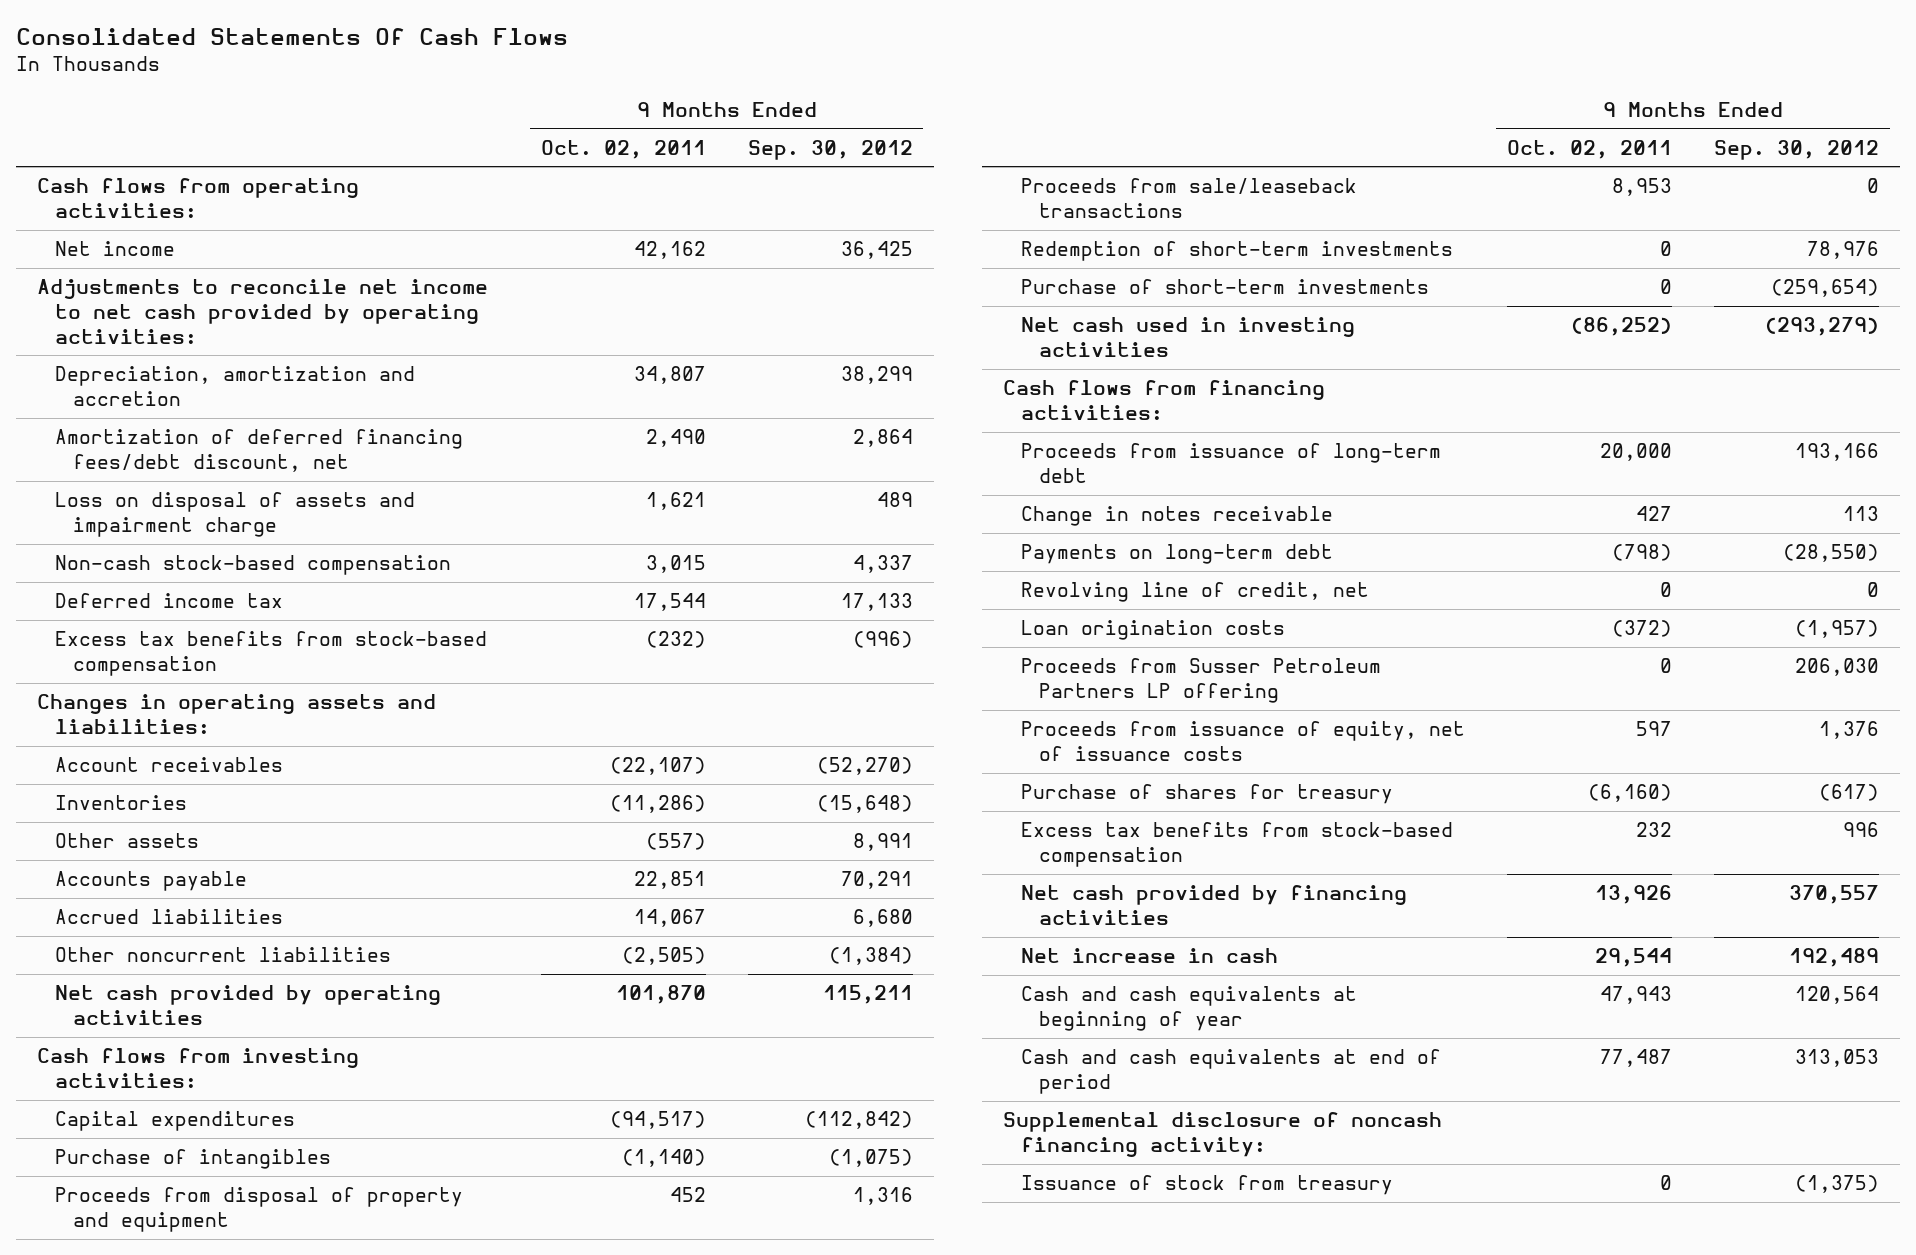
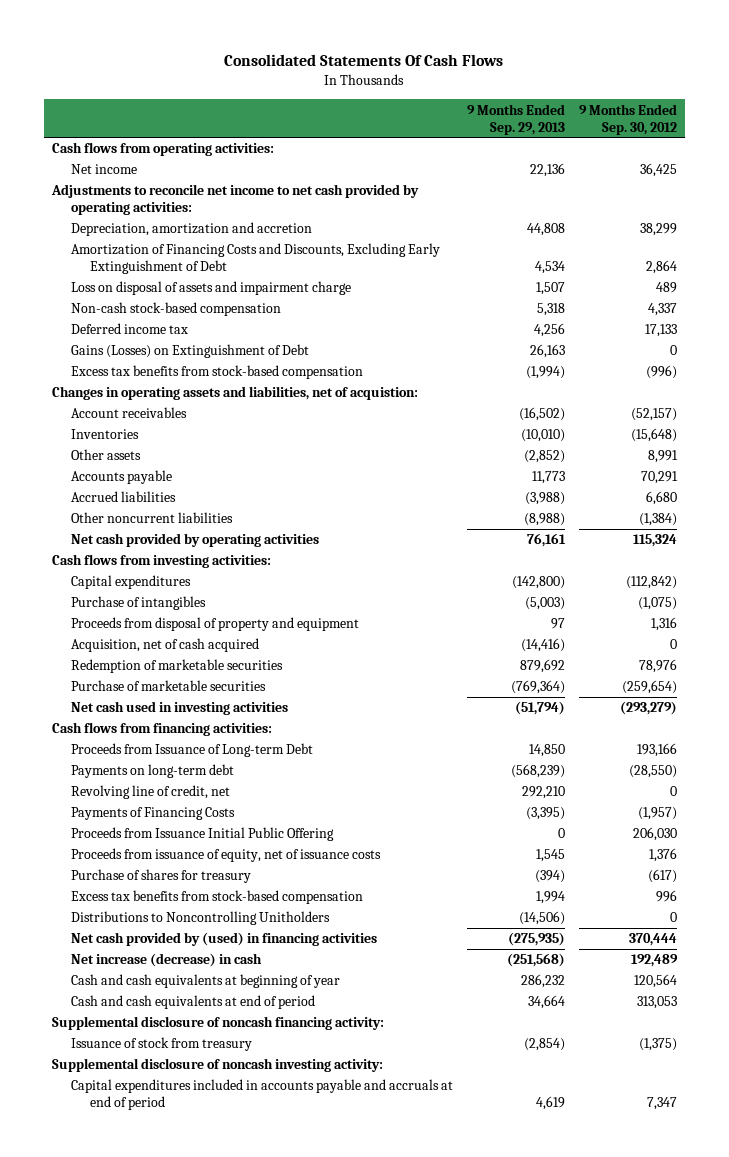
[540,139,706,159] Oct. 02, 2011 -> none
none -> [467,103,566,135] 9 Months Ended Sep. 29, 2013
[54,429,463,472] Amortization of deferred financing fees/debt discount, net -> [70,243,440,275] Amortization of Financing Costs and Discounts, Excluding Early Extinguishment of Debt
none -> [70,344,309,359] Gains (Losses) on Extinguishment of Debt
[36,694,436,734] Changes in operating assets and liabilities: -> [51,386,418,401] Changes in operating assets and liabilities, net of acquistion:
[816,757,913,776] (52,270) -> [631,408,678,422] (52,157)
[822,985,913,1005] 115,211 -> [633,534,678,548] 115,324
[1020,178,1357,218] Proceeds from sale/leaseback transactions -> none
none -> [70,638,259,653] Acquisition, net of cash acquired
[1020,241,1453,262] Redemption of short-term investments -> [70,659,283,674] Redemption of marketable securities
[1020,279,1429,295] Purchase of short-term investments -> [70,680,266,692] Purchase of marketable securities
[1020,506,1333,527] Change in notes receivable -> none
[1020,443,1441,483] Proceeds from issuance of long-term debt -> [70,743,313,758] Proceeds from Issuance of Long-term Debt
[1020,620,1285,641] Loan origination costs -> [70,807,235,821] Payments of Financing Costs
[1020,658,1381,703] Proceeds from Susser Petroleum Partners LP offering -> [70,827,334,842] Proceeds from Issuance Initial Public Offering
none -> [70,911,330,926] Distributions to Noncontrolling Unitholders
[1020,885,1407,925] Net cash provided by financing activities -> [70,932,377,947] Net cash provided by (used) in financing activities
[1789,885,1880,905] 370,557 -> [629,933,678,947] 370,444
[1020,948,1278,964] Net increase in cash -> [70,953,262,968] Net increase (decrease) in cash
none -> [51,1058,383,1073] Supplemental disclosure of noncash investing activity:
none -> [70,1079,453,1111] Capital expenditures included in accounts payable and accruals at end of period

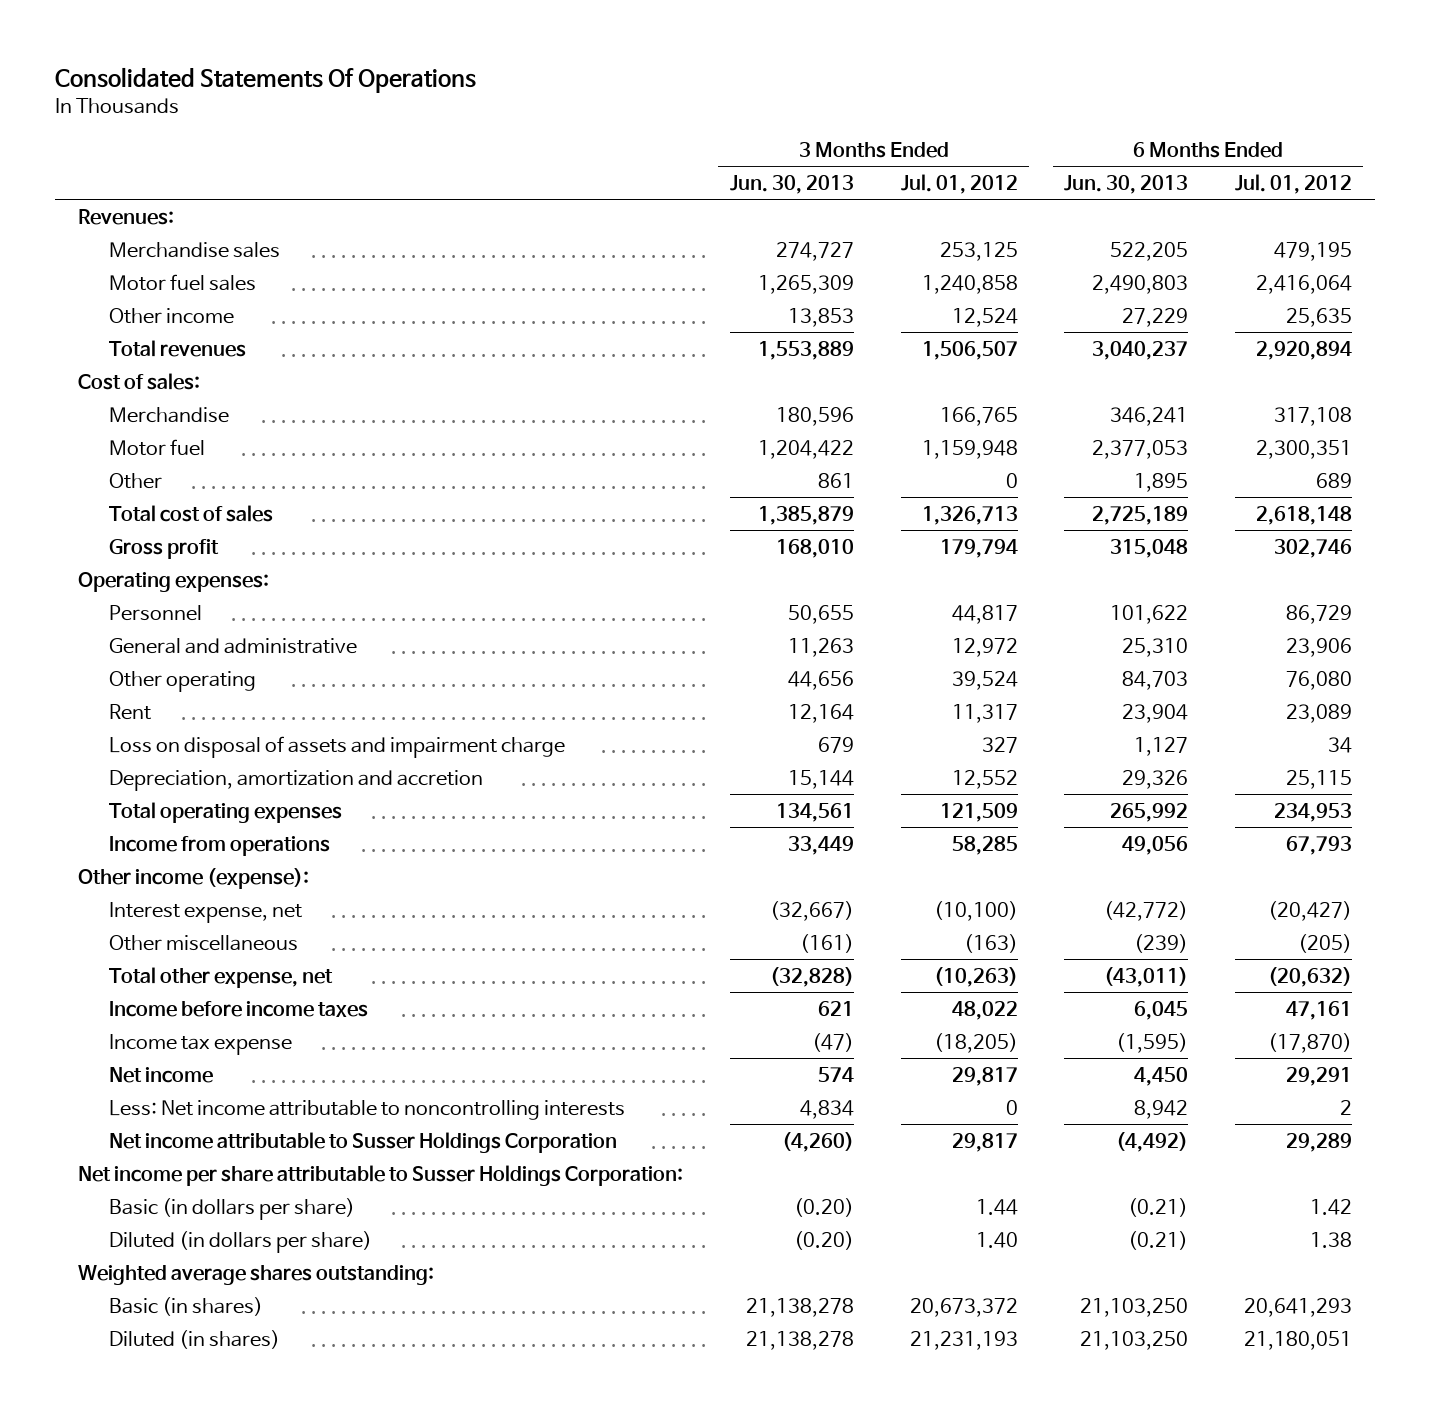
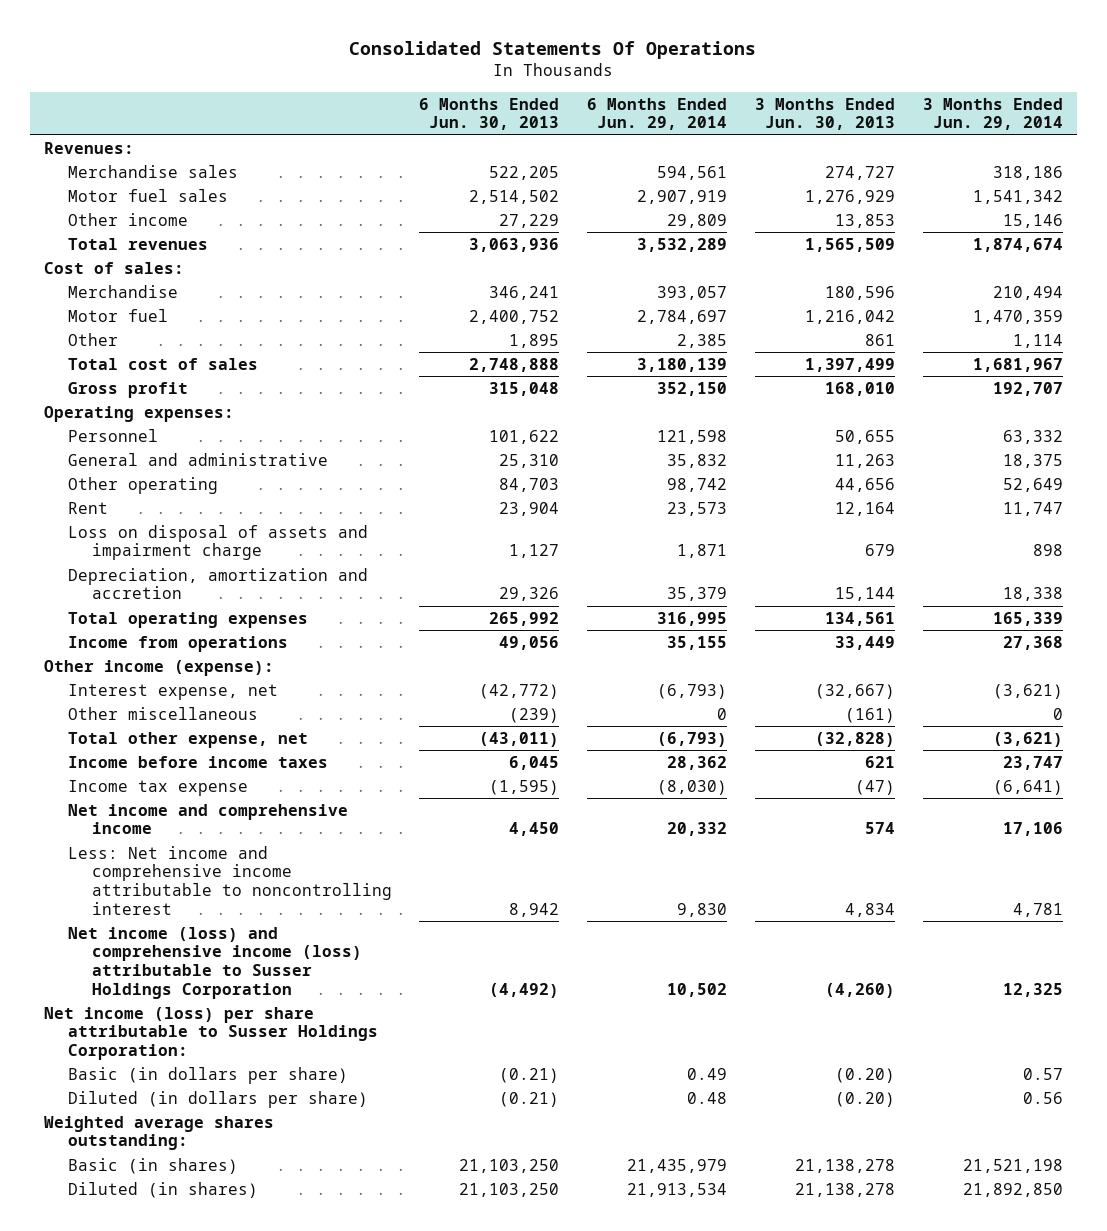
[900,174,1018,195] Jul. 01, 2012 -> none
[1234,174,1352,195] Jul. 01, 2012 -> none
none -> [587,97,728,131] 6 Months Ended Jun. 29, 2014
none -> [922,97,1063,131] 3 Months Ended Jun. 29, 2014
[757,274,854,294] 1,265,309 -> [804,189,895,204] 1,276,929
[1092,274,1189,294] 2,490,803 -> [469,189,560,204] 2,514,502
[757,340,854,360] 1,553,889 -> [804,237,895,252] 1,565,509
[1092,340,1189,360] 3,040,237 -> [469,237,560,252] 3,063,936
[757,439,854,459] 1,204,422 -> [804,309,895,324] 1,216,042
[1092,439,1189,459] 2,377,053 -> [469,309,560,324] 2,400,752
[757,505,854,525] 1,385,879 -> [804,357,895,372] 1,397,499
[1092,505,1189,525] 2,725,189 -> [469,357,560,372] 2,748,888
[109,1066,214,1083] Net income -> [67,803,348,835] Net income and comprehensive income
[109,1099,626,1120] Less: Net income attributable to noncontrolling interests -> [67,845,392,916] Less: Net income and comprehensive income attributable to noncontrolling interest
[109,1131,618,1153] Net income attributable to Susser Holdings Corporation -> [67,926,362,1000] Net income (loss) and comprehensive income (loss) attributable to Susser Holdings Corporation
[78,1164,684,1186] Net income per share attributable to Susser Holdings Corporation: -> [44,1006,378,1061] Net income (loss) per share attributable to Susser Holdings Corporation:

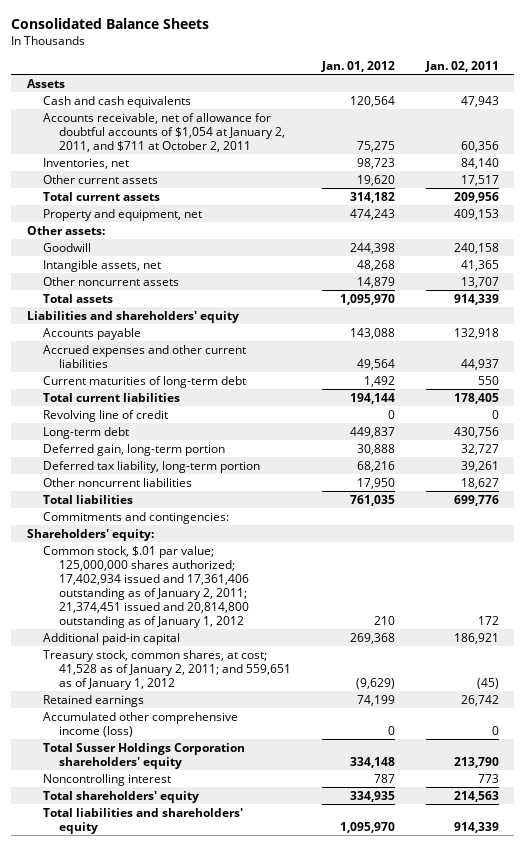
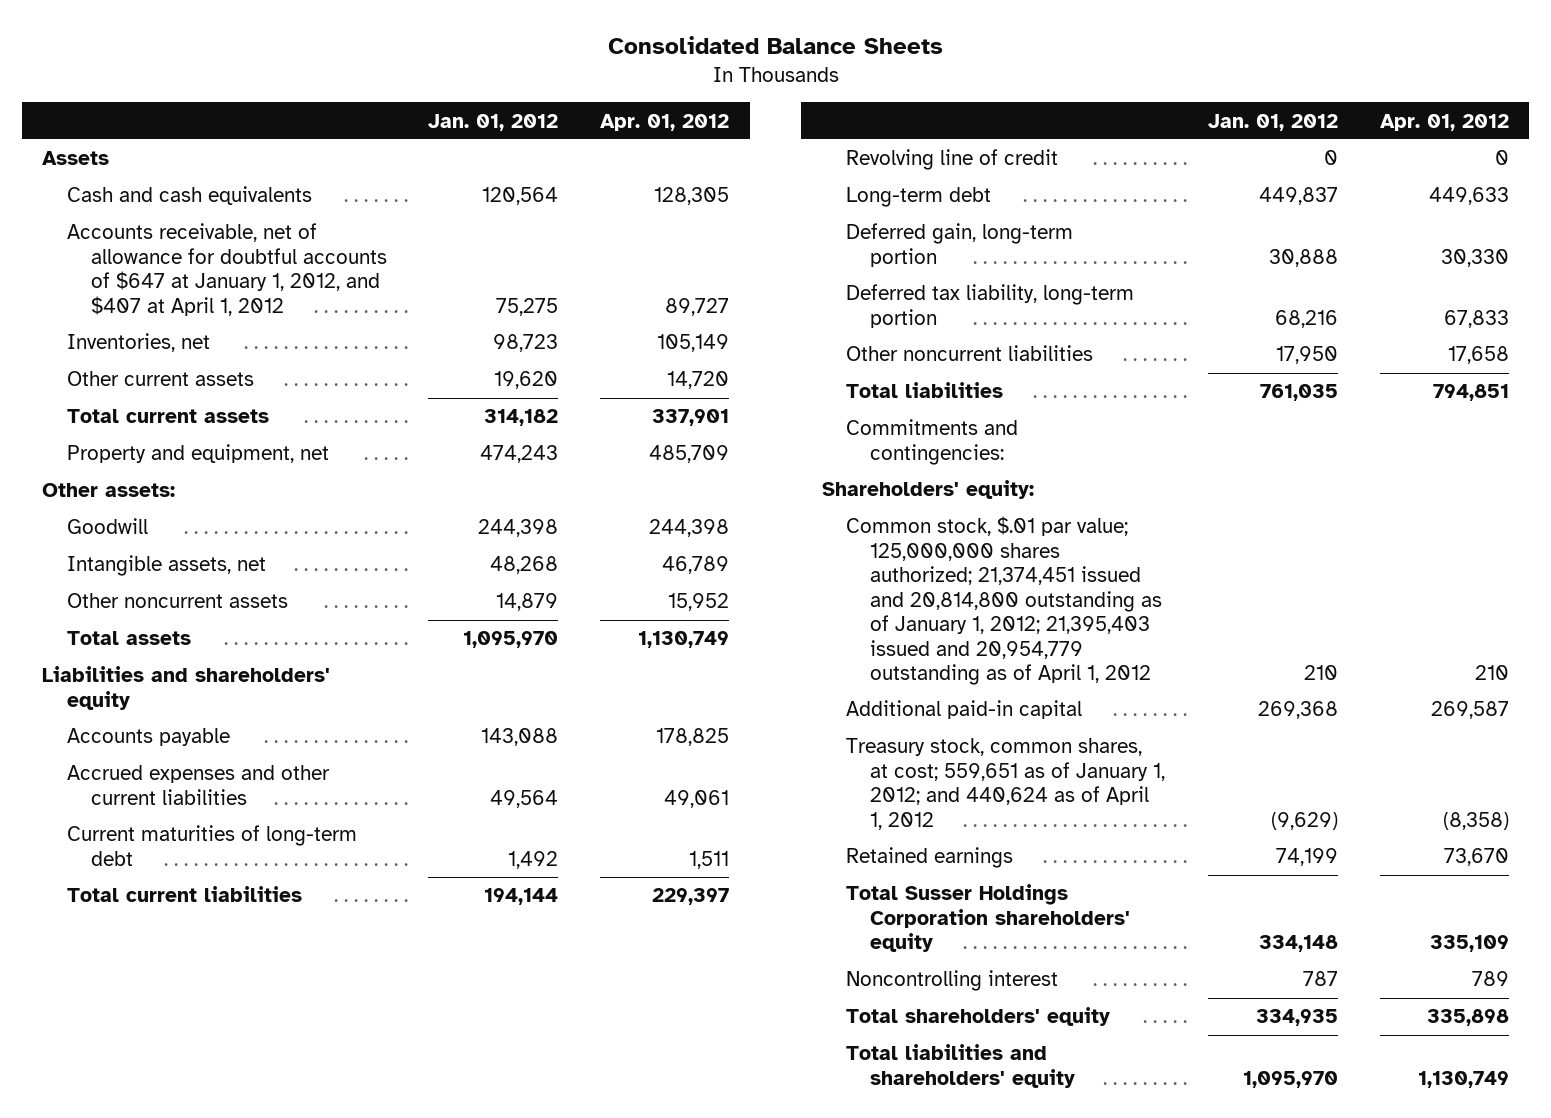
[424,60,499,72] Jan. 02, 2011 -> none
none -> [599,113,729,131] Apr. 01, 2012
[42,112,285,152] Accounts receivable, net of allowance for doubtful accounts of $1,054 at January 2, 2011, and $711 at October 2, 2011 -> [66,223,387,316] Accounts receivable, net of allowance for doubtful accounts of $647 at January 1, 2012, and $407 at April 1, 2012
[42,545,249,628] Common stock, $.01 par value; 125,000,000 shares authorized; 17,402,934 issued and 17,361,406 outstanding as of January 2, 2011; 21,374,451 issued and 20,814,800 outstanding as of January 1, 2012 -> [846,516,1163,686] Common stock, $.01 par value; 125,000,000 shares authorized; 21,374,451 issued and 20,814,800 outstanding as of January 1, 2012; 21,395,403 issued and 20,954,779 outstanding as of April 1, 2012
[42,649,291,690] Treasury stock, common shares, at cost; 41,528 as of January 2, 2011; and 559,651 as of January 1, 2012 -> [846,738,1166,830] Treasury stock, common shares, at cost; 559,651 as of January 1, 2012; and 440,624 as of April 1, 2012
[42,711,238,737] Accumulated other comprehensive income (loss) -> none

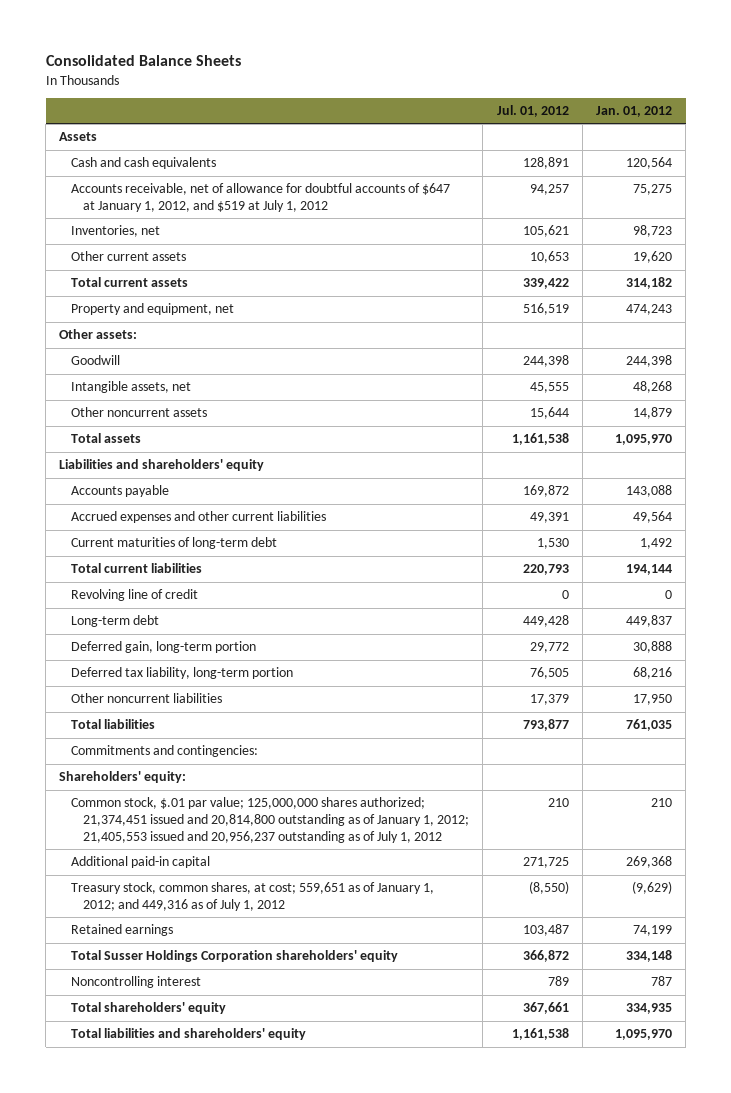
[599,113,729,131] Apr. 01, 2012 -> none
none -> [496,105,569,118] Jul. 01, 2012
[66,223,387,316] Accounts receivable, net of allowance for doubtful accounts of $647 at January 1, 2012, and $407 at April 1, 2012 -> [71,183,451,213] Accounts receivable, net of allowance for doubtful accounts of $647 at January 1, 2012, and $519 at July 1, 2012
[846,516,1163,686] Common stock, $.01 par value; 125,000,000 shares authorized; 21,374,451 issued and 20,814,800 outstanding as of January 1, 2012; 21,395,403 issued and 20,954,779 outstanding as of April 1, 2012 -> [71,797,470,843] Common stock, $.01 par value; 125,000,000 shares authorized; 21,374,451 issued and 20,814,800 outstanding as of January 1, 2012; 21,405,553 issued and 20,956,237 outstanding as of July 1, 2012
[846,738,1166,830] Treasury stock, common shares, at cost; 559,651 as of January 1, 2012; and 440,624 as of April 1, 2012 -> [71,882,435,912] Treasury stock, common shares, at cost; 559,651 as of January 1, 2012; and 449,316 as of July 1, 2012

